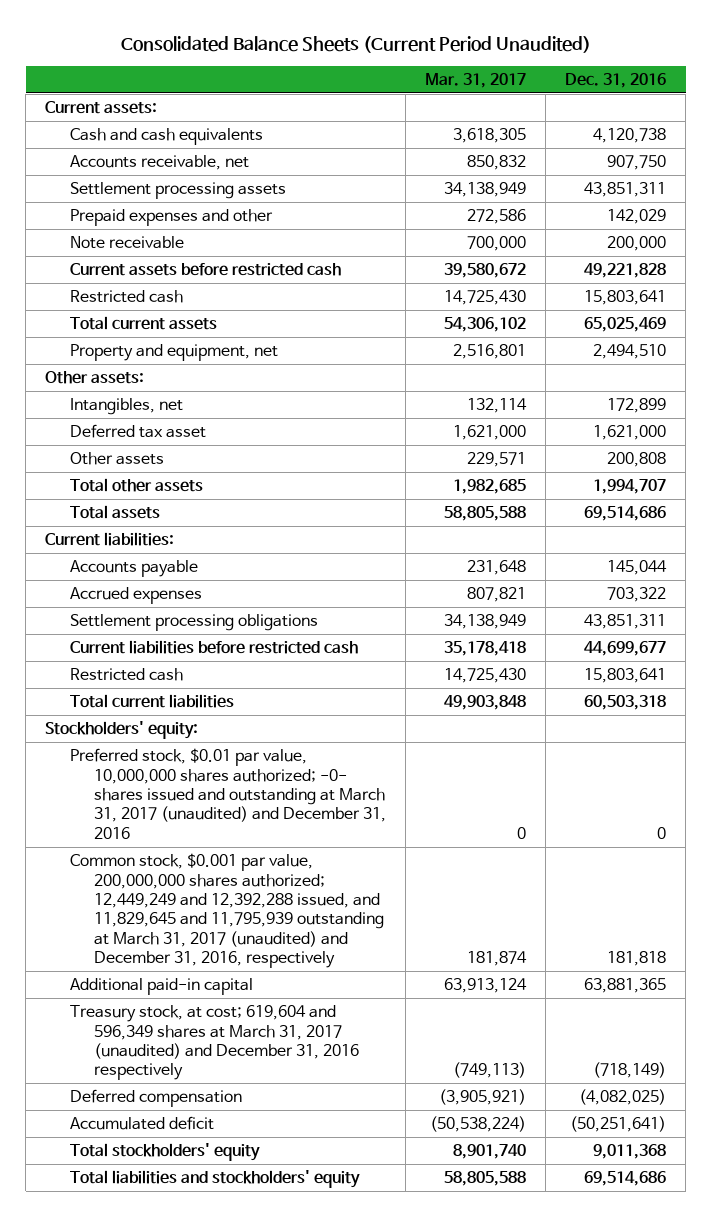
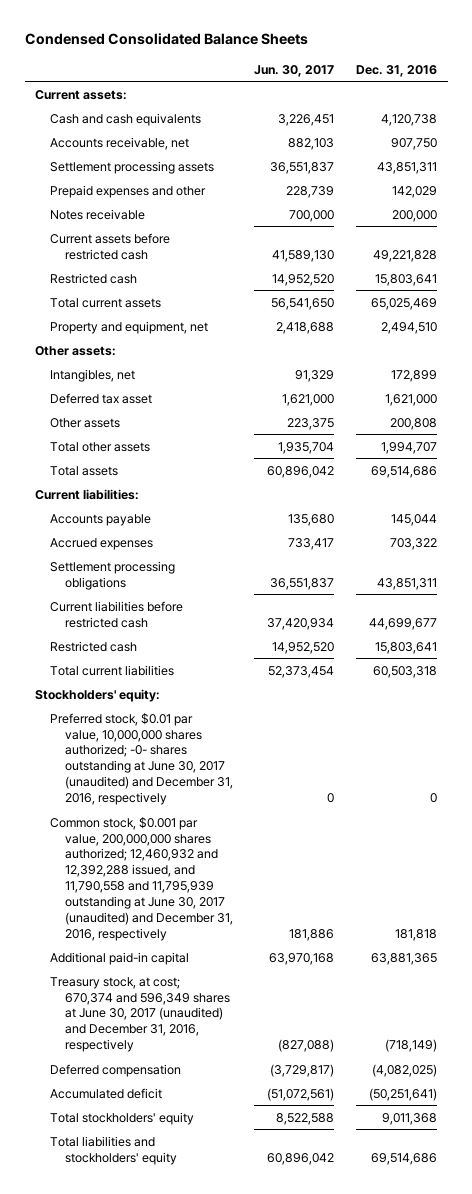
[120,35,591,53] Consolidated Balance Sheets (Current Period Unaudited) -> [24,33,308,46] Condensed Consolidated Balance Sheets
[425,72,527,88] Mar. 31, 2017 -> none
none -> [254,64,335,77] Jun. 30, 2017
[69,236,184,250] Note receivable -> [49,208,145,220] Notes receivable
[69,748,387,839] Preferred stock, $0.01 par value, 10,000,000 shares authorized; -0- shares issued and outstanding at March 31, 2017 (unaudited) and December 31, 2016 -> [49,712,233,805] Preferred stock, $0.01 par value, 10,000,000 shares authorized; -0- shares outstanding at June 30, 2017 (unaudited) and December 31, 2016, respectively
[69,853,385,969] Common stock, $0.001 par value, 200,000,000 shares authorized; 12,449,249 and 12,392,288 issued, and 11,829,645 and 11,795,939 outstanding at March 31, 2017 (unaudited) and December 31, 2016, respectively -> [49,816,233,941] Common stock, $0.001 par value, 200,000,000 shares authorized; 12,460,932 and 12,392,288 issued, and 11,790,558 and 11,795,939 outstanding at June 30, 2017 (unaudited) and December 31, 2016, respectively
[69,1005,360,1081] Treasury stock, at cost; 619,604 and 596,349 shares at March 31, 2017 (unaudited) and December 31, 2016 respectively -> [49,976,230,1053] Treasury stock, at cost; 670,374 and 596,349 shares at June 30, 2017 (unaudited) and December 31, 2016, respectively

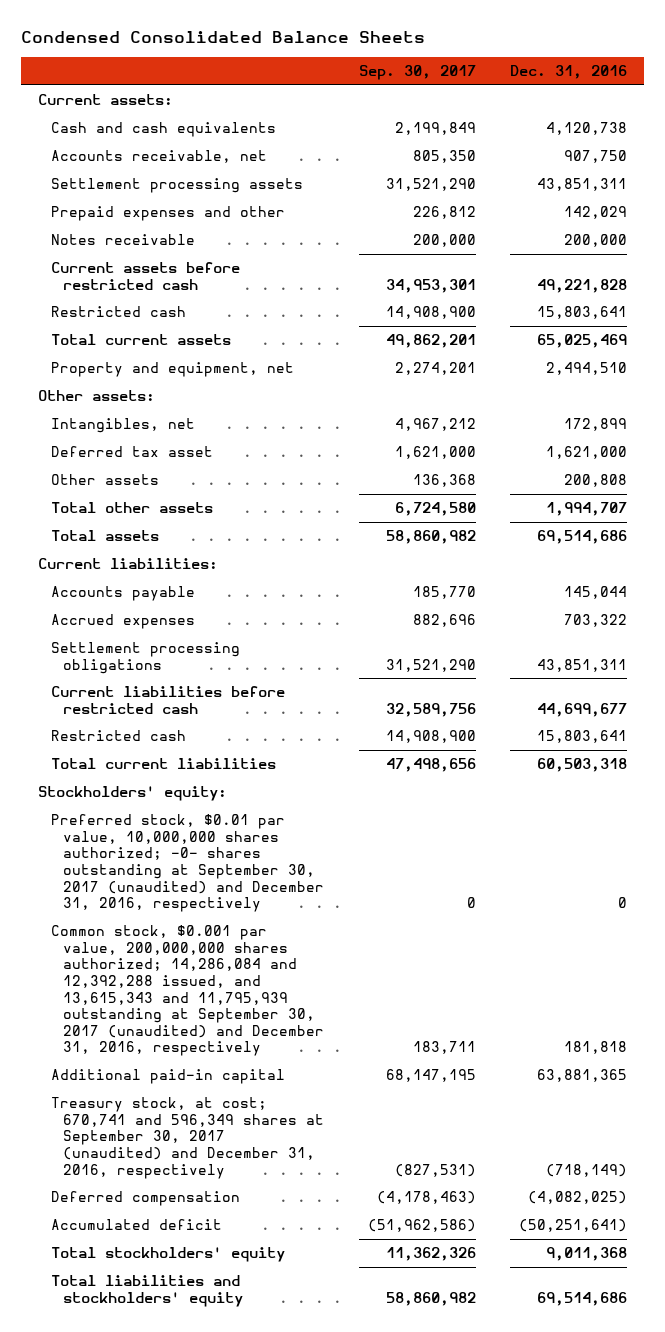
[254,64,335,77] Jun. 30, 2017 -> none
none -> [358,65,476,81] Sep. 30, 2017
[49,712,233,805] Preferred stock, $0.01 par value, 10,000,000 shares authorized; -0- shares outstanding at June 30, 2017 (unaudited) and December 31, 2016, respectively -> [50,814,325,913] Preferred stock, $0.01 par value, 10,000,000 shares authorized; -0- shares outstanding at September 30, 2017 (unaudited) and December 31, 2016, respectively
[49,816,233,941] Common stock, $0.001 par value, 200,000,000 shares authorized; 12,460,932 and 12,392,288 issued, and 11,790,558 and 11,795,939 outstanding at June 30, 2017 (unaudited) and December 31, 2016, respectively -> [50,925,325,1057] Common stock, $0.001 par value, 200,000,000 shares authorized; 14,286,084 and 12,392,288 issued, and 13,615,343 and 11,795,939 outstanding at September 30, 2017 (unaudited) and December 31, 2016, respectively
[49,976,230,1053] Treasury stock, at cost; 670,374 and 596,349 shares at June 30, 2017 (unaudited) and December 31, 2016, respectively -> [50,1097,325,1179] Treasury stock, at cost; 670,741 and 596,349 shares at September 30, 2017 (unaudited) and December 31, 2016, respectively

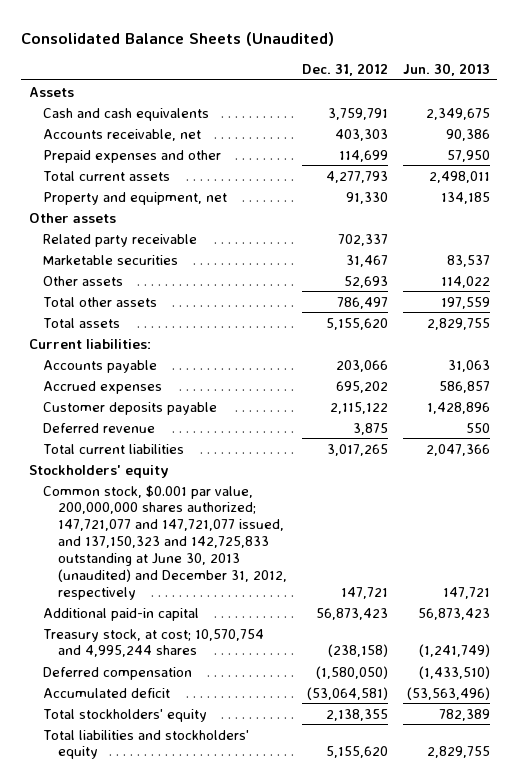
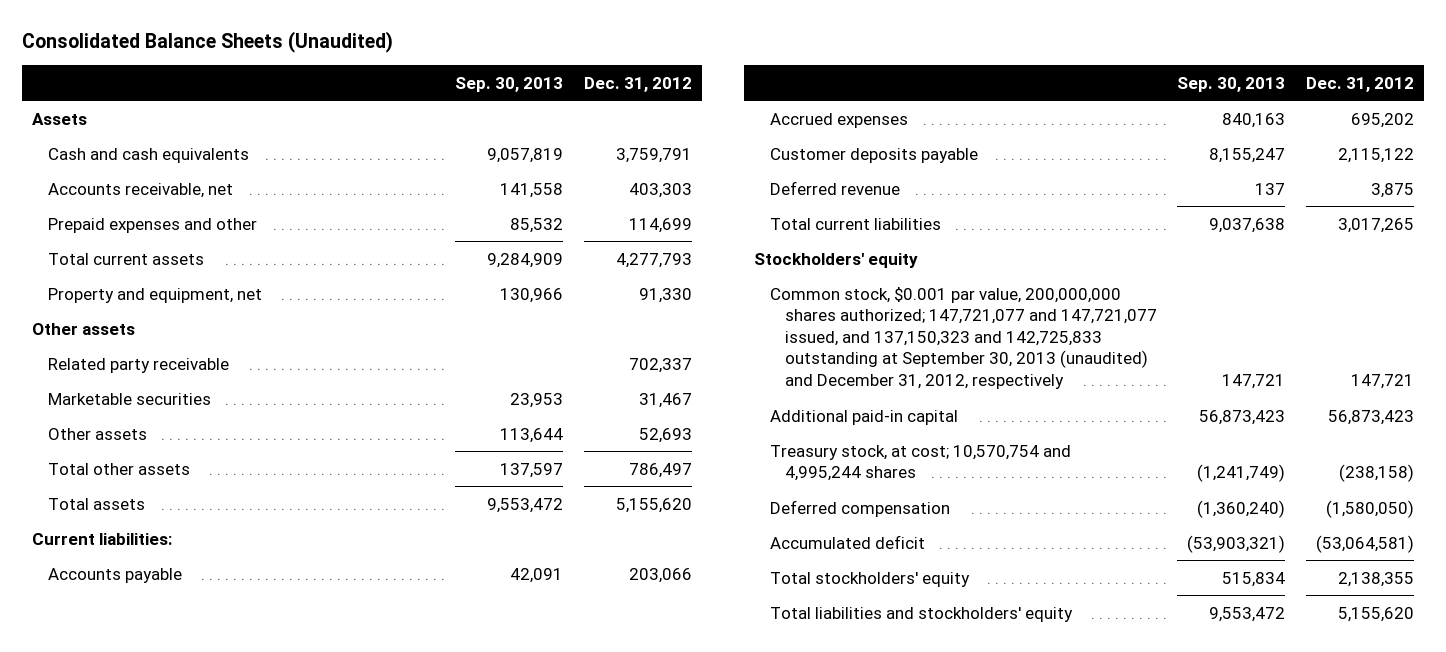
[402,63,490,77] Jun. 30, 2013 -> none
none -> [455,76,564,92] Sep. 30, 2013
[43,484,287,600] Common stock, $0.001 par value, 200,000,000 shares authorized; 147,721,077 and 147,721,077 issued, and 137,150,323 and 142,725,833 outstanding at June 30, 2013 (unaudited) and December 31, 2012, respectively -> [769,286,1158,390] Common stock, $0.001 par value, 200,000,000 shares authorized; 147,721,077 and 147,721,077 issued, and 137,150,323 and 142,725,833 outstanding at September 30, 2013 (unaudited) and December 31, 2012, respectively

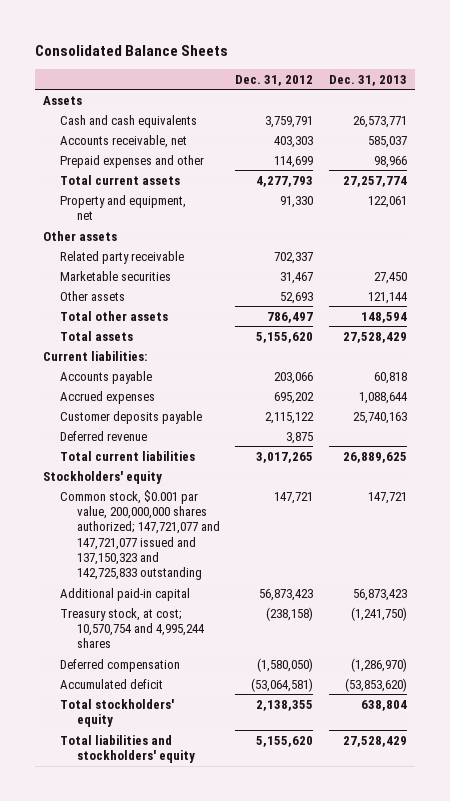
[22,31,394,54] Consolidated Balance Sheets (Unaudited) -> [34,44,228,56] Consolidated Balance Sheets
[455,76,564,92] Sep. 30, 2013 -> none
none -> [329,74,408,86] Dec. 31, 2013
[769,286,1158,390] Common stock, $0.001 par value, 200,000,000 shares authorized; 147,721,077 and 147,721,077 issued, and 137,150,323 and 142,725,833 outstanding at September 30, 2013 (unaudited) and December 31, 2012, respectively -> [59,489,220,581] Common stock, $0.001 par value, 200,000,000 shares authorized; 147,721,077 and 147,721,077 issued and 137,150,323 and 142,725,833 outstanding

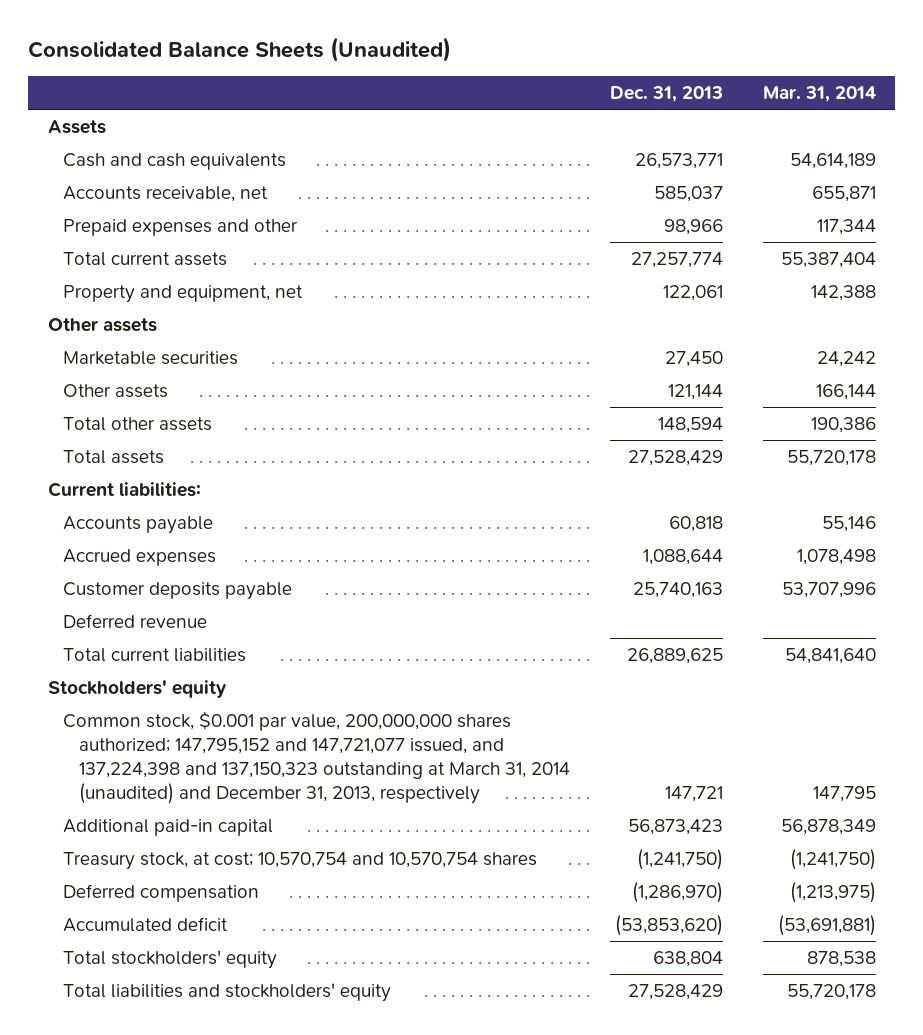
[34,44,228,56] Consolidated Balance Sheets -> [27,37,451,63] Consolidated Balance Sheets (Unaudited)
[235,74,314,86] Dec. 31, 2012 -> none
none -> [762,86,876,103] Mar. 31, 2014
[59,250,184,264] Related party receivable -> none
[59,489,220,581] Common stock, $0.001 par value, 200,000,000 shares authorized; 147,721,077 and 147,721,077 issued and 137,150,323 and 142,725,833 outstanding -> [63,710,570,804] Common stock, $0.001 par value, 200,000,000 shares authorized; 147,795,152 and 147,721,077 issued, and 137,224,398 and 137,150,323 outstanding at March 31, 2014 (unaudited) and December 31, 2013, respectively
[59,607,205,649] Treasury stock, at cost; 10,570,754 and 4,995,244 shares -> [63,851,538,870] Treasury stock, at cost; 10,570,754 and 10,570,754 shares

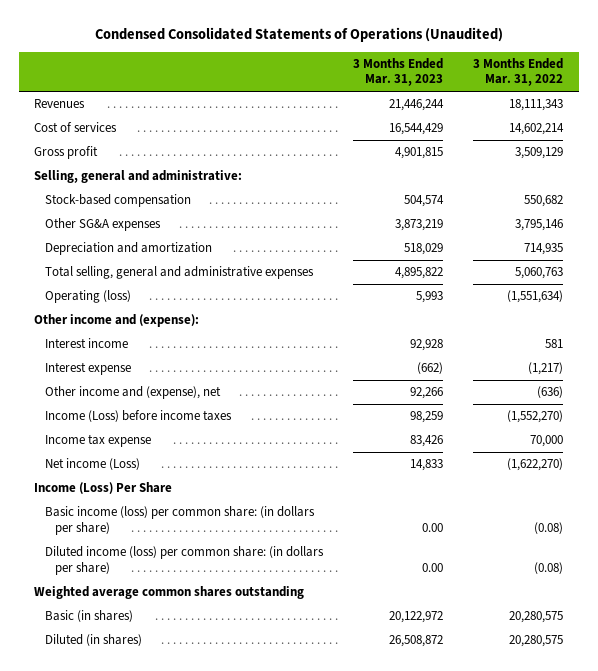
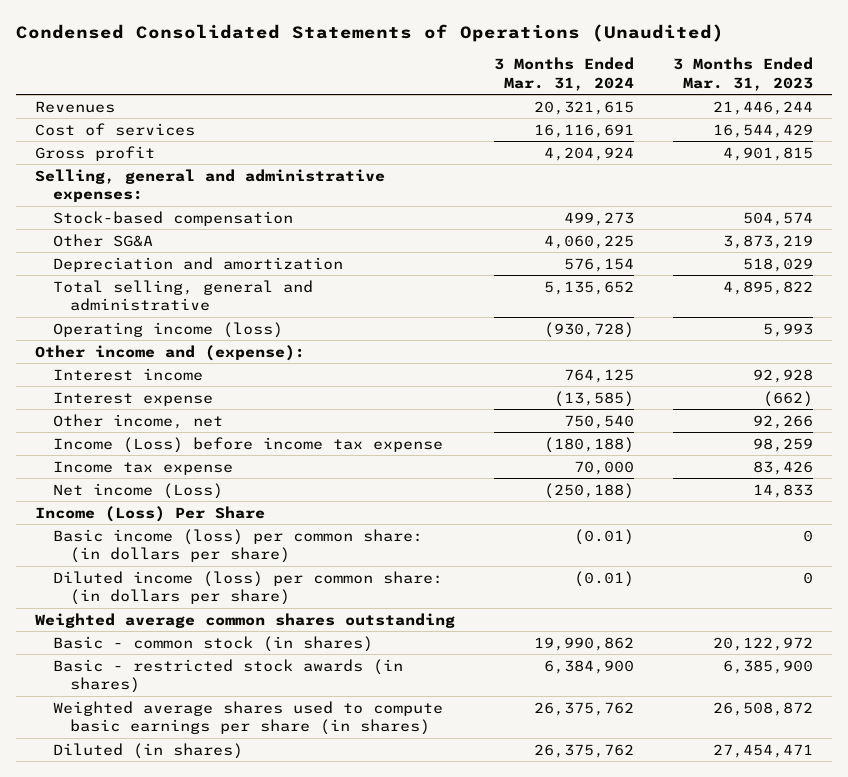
[473,58,564,87] 3 Months Ended Mar. 31, 2022 -> none
none -> [493,57,634,91] 3 Months Ended Mar. 31, 2024
[34,170,243,184] Selling, general and administrative: -> [35,168,386,203] Selling, general and administrative expenses:
[44,218,161,232] Other SG&A expenses -> [52,233,153,247] Other SG&A
[44,266,314,280] Total selling, general and administrative expenses -> [52,279,313,312] Total selling, general and administrative
[44,290,131,304] Operating (loss) -> [52,321,283,338] Operating income (loss)
[44,386,221,400] Other income and (expense), net -> [52,413,223,429] Other income, net
[44,410,232,423] Income (Loss) before income taxes -> [52,436,443,453] Income (Loss) before income tax expense
[421,522,443,532] 0.00 -> [802,529,813,542] 0
[421,562,443,572] 0.00 -> [802,571,813,584] 0
none -> [52,635,373,652] Basic - common stock (in shares)
none -> [52,658,403,694] Basic - restricted stock awards (in shares)
[44,610,133,623] Basic (in shares) -> [52,700,443,736] Weighted average shares used to compute basic earnings per share (in shares)
[388,611,443,624] 20,122,972 -> [712,701,813,716] 26,508,872
[388,635,443,648] 26,508,872 -> [712,743,813,758] 27,454,471

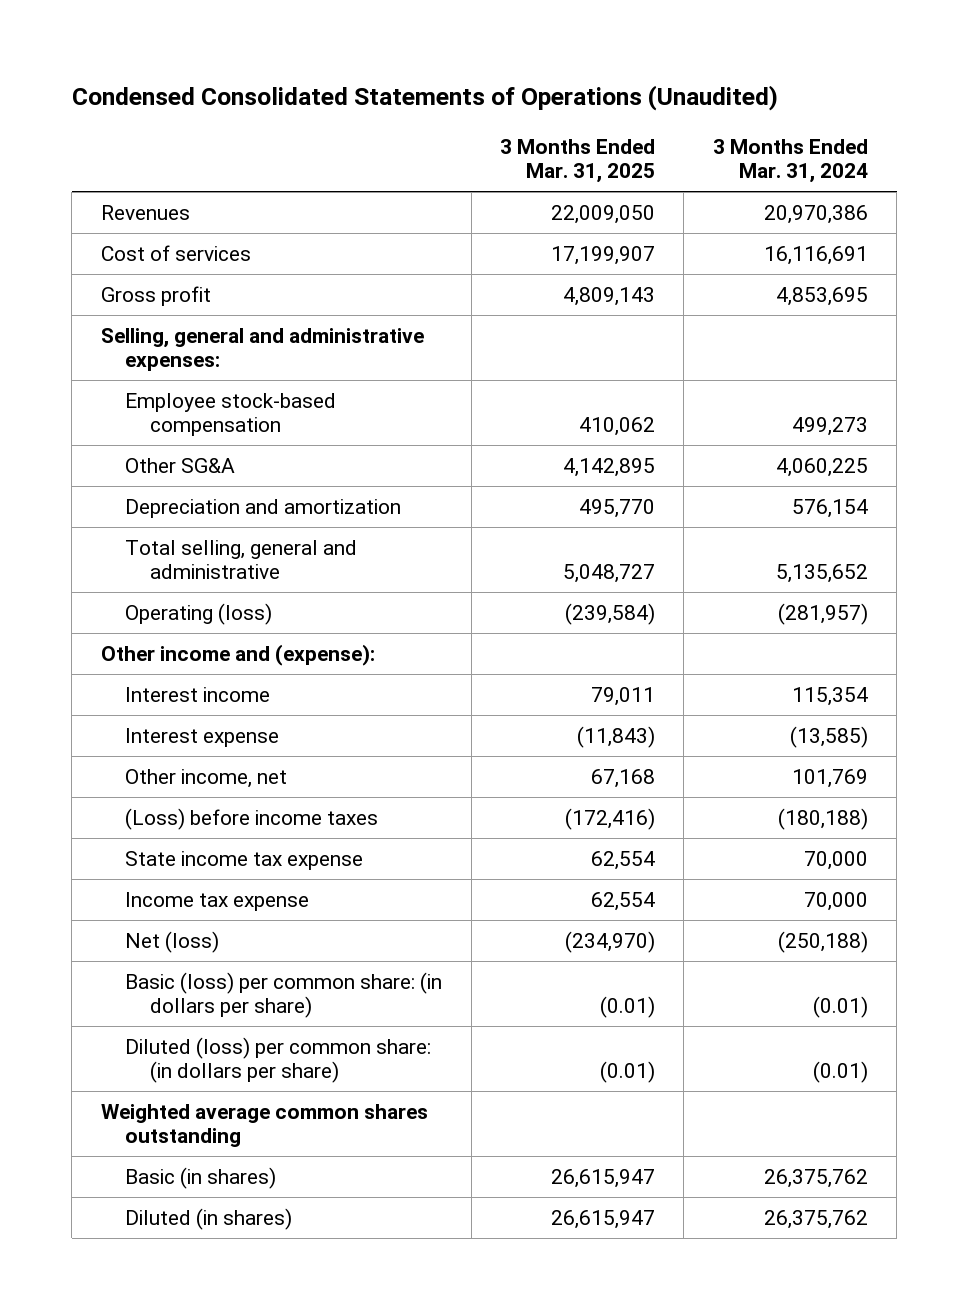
[672,57,813,91] 3 Months Ended Mar. 31, 2023 -> none
none -> [500,138,656,184] 3 Months Ended Mar. 31, 2025
[533,100,634,115] 20,321,615 -> [763,204,868,224] 20,970,386
[543,146,634,161] 4,204,924 -> [775,286,868,306] 4,853,695
[52,210,293,226] Stock-based compensation -> [125,392,337,437] Employee stock-based compensation
[52,321,283,338] Operating income (loss) -> [125,602,273,625] Operating (loss)
[543,321,634,338] (930,728) -> [777,602,868,625] (281,957)
[563,368,634,383] 764,125 -> [791,686,868,706] 115,354
[563,414,634,429] 750,540 -> [791,768,868,788] 101,769
[52,436,443,453] Income (Loss) before income tax expense -> [125,807,379,830] (Loss) before income taxes
none -> [125,850,364,870] State income tax expense
[35,505,266,522] Income (Loss) Per Share -> none
[52,482,223,499] Net income (Loss) -> [125,930,220,953] Net (loss)
[52,528,423,564] Basic income (loss) per common share: (in dollars per share) -> [125,971,443,1019] Basic (loss) per common share: (in dollars per share)
[52,570,443,606] Diluted income (loss) per common share: (in dollars per share) -> [125,1036,432,1084] Diluted (loss) per common share: (in dollars per share)
[52,635,373,652] Basic - common stock (in shares) -> none
[52,658,403,694] Basic - restricted stock awards (in shares) -> none
[52,700,443,736] Weighted average shares used to compute basic earnings per share (in shares) -> [125,1166,277,1189] Basic (in shares)

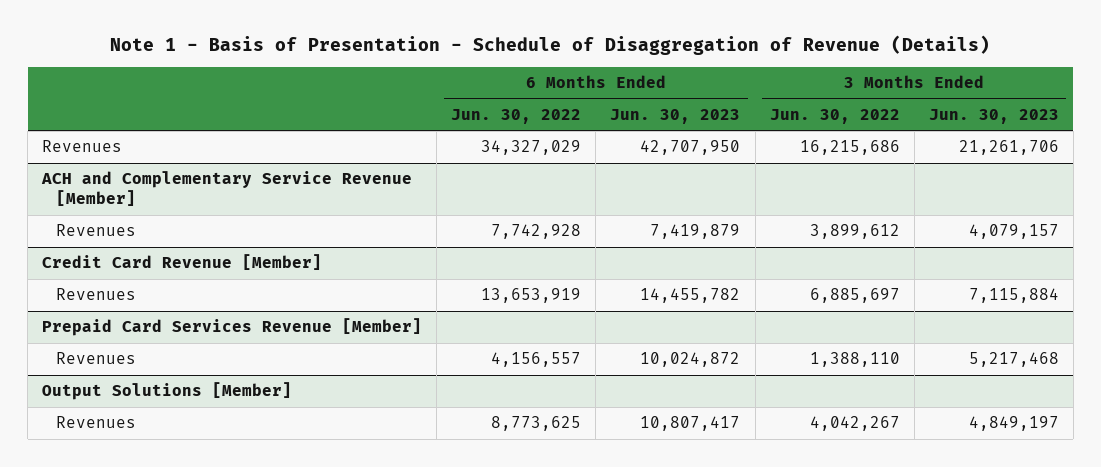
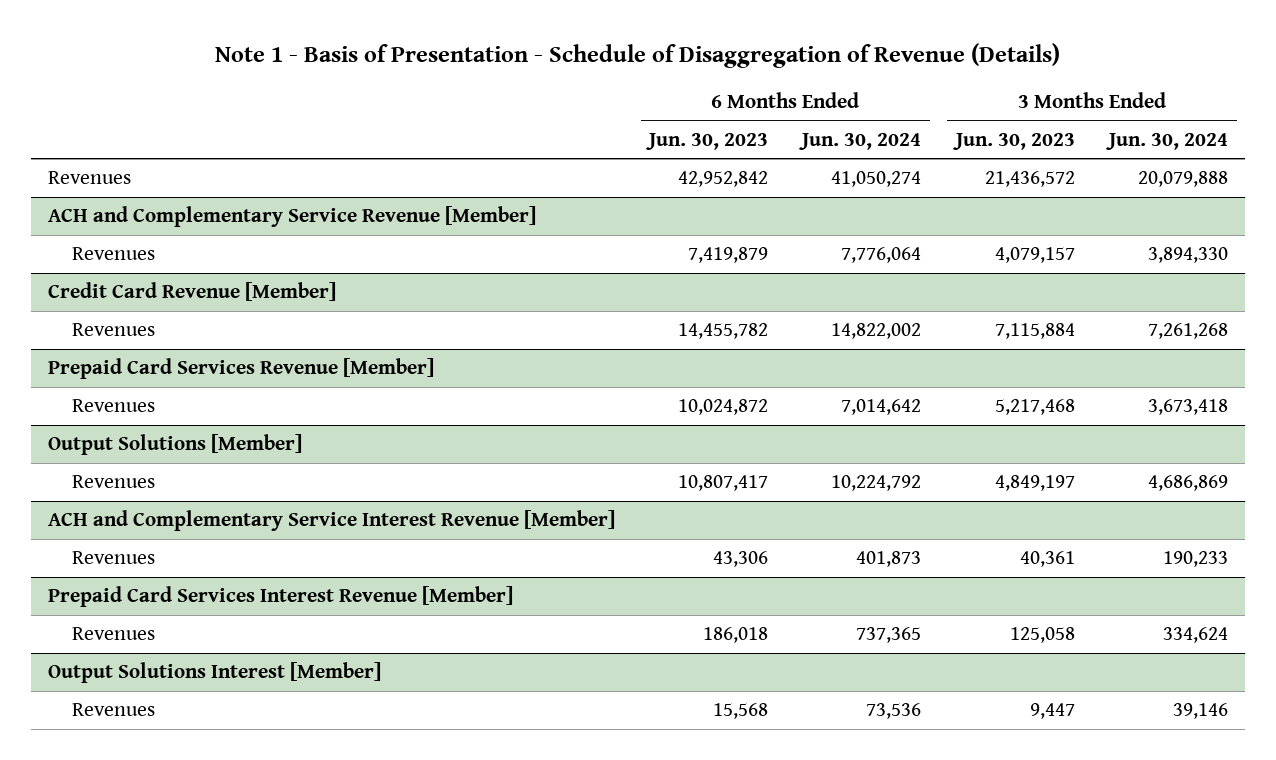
[451,108,582,124] Jun. 30, 2022 -> none
[769,108,900,124] Jun. 30, 2022 -> none
none -> [799,132,922,150] Jun. 30, 2024
none -> [1106,132,1229,150] Jun. 30, 2024
[640,140,741,156] 42,707,950 -> [678,171,769,188] 42,952,842
[958,140,1059,156] 21,261,706 -> [984,171,1075,188] 21,436,572
none -> [47,510,615,532] ACH and Complementary Service Interest Revenue [Member]
none -> [71,551,155,565] Revenues
none -> [47,586,513,608] Prepaid Card Services Interest Revenue [Member]
none -> [71,627,155,641] Revenues
none -> [47,662,381,684] Output Solutions Interest [Member]
none -> [71,703,155,717] Revenues

